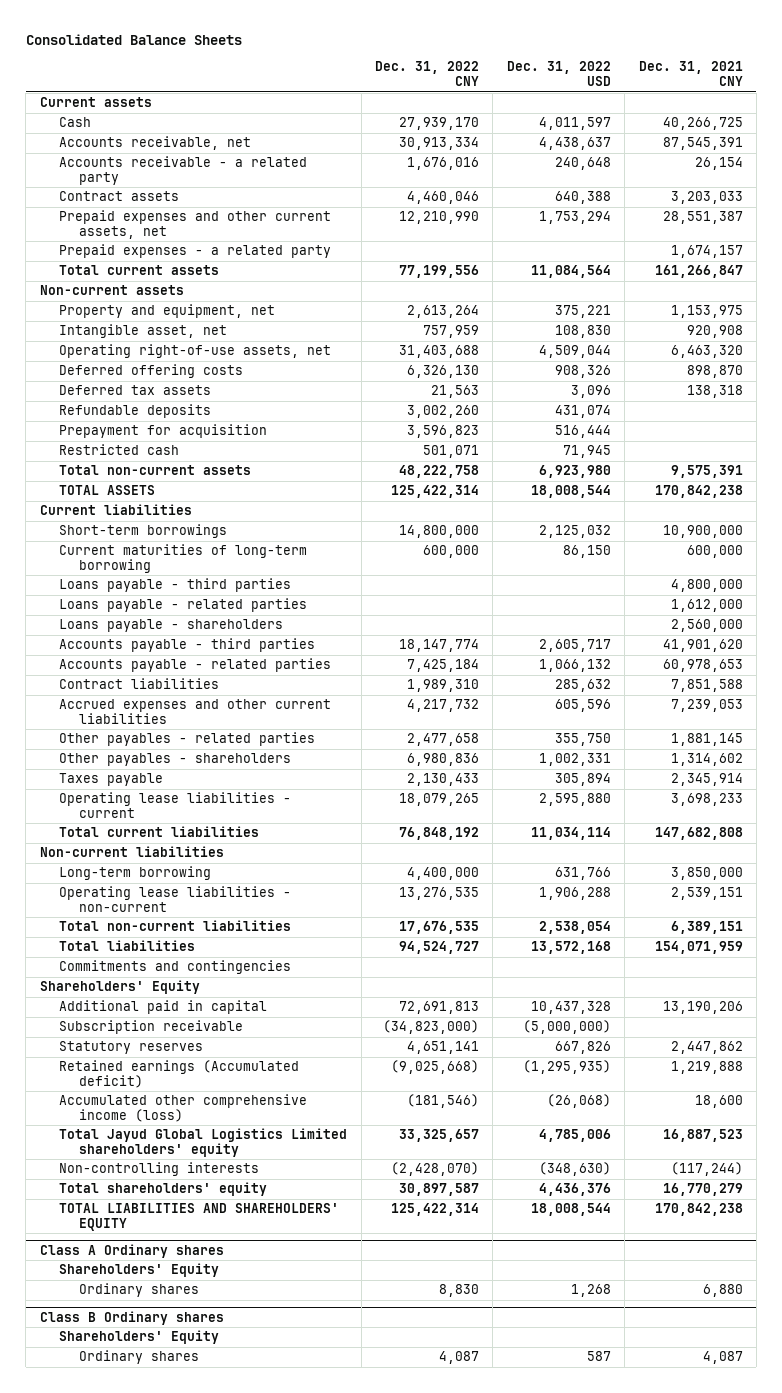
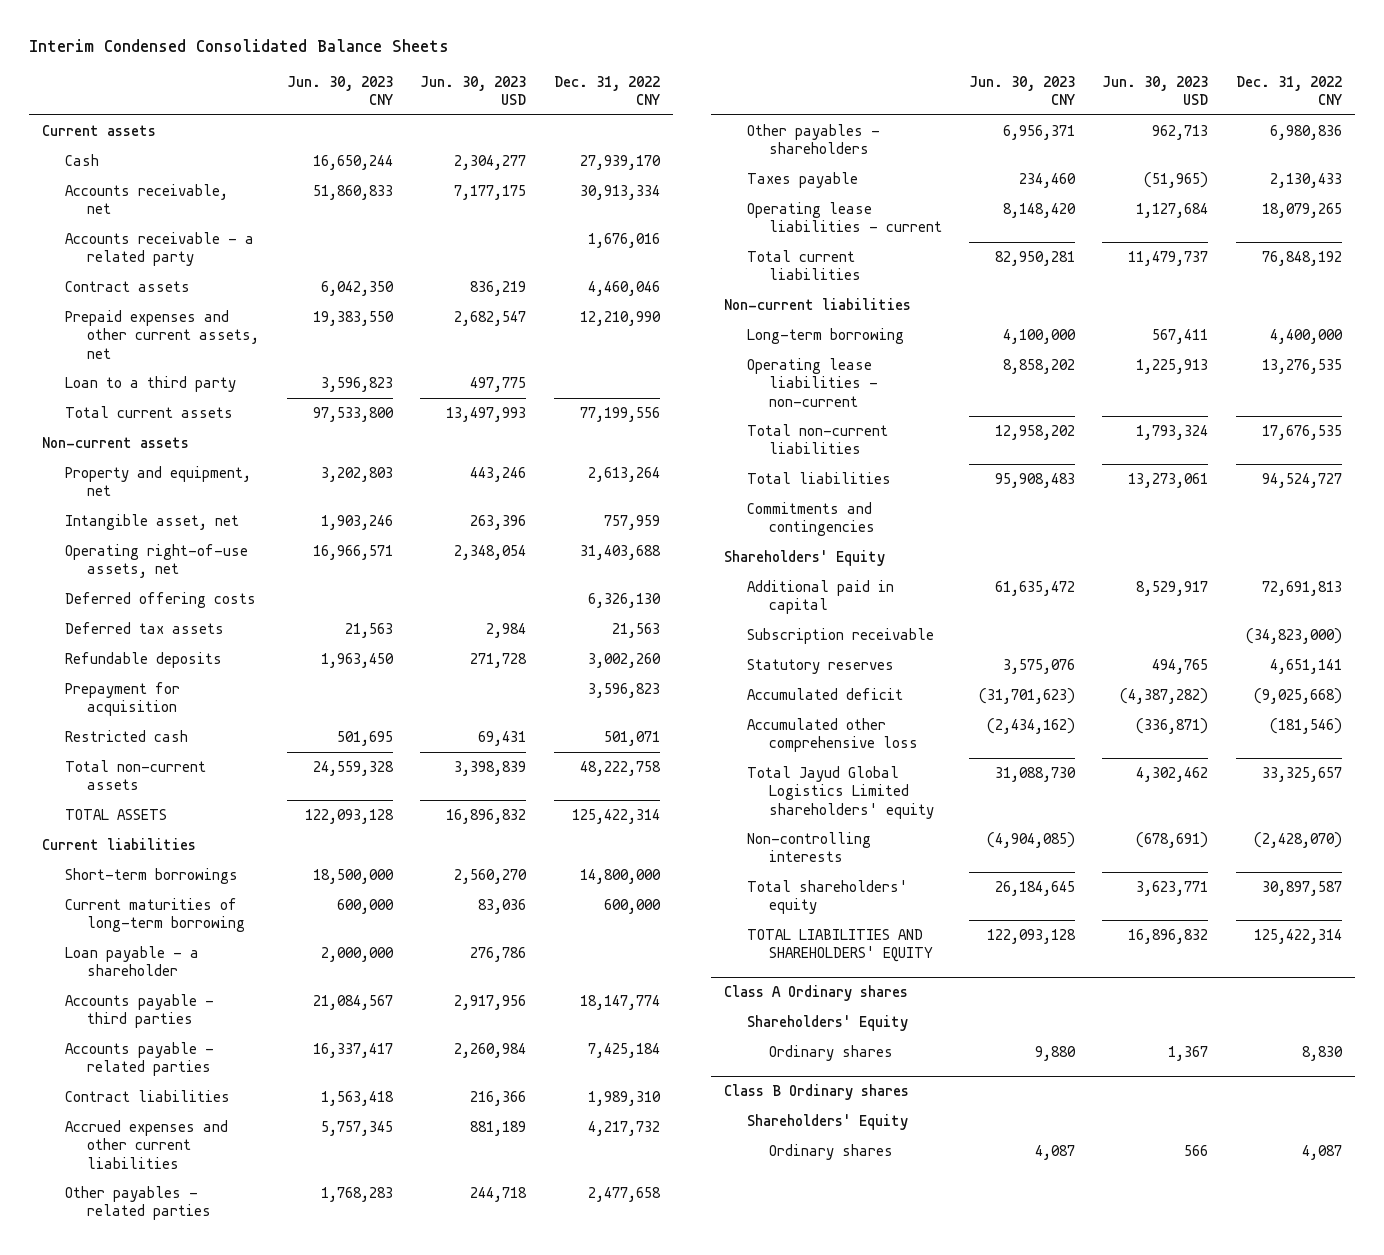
[25,33,242,45] Consolidated Balance Sheets -> [28,38,449,52] Interim Condensed Consolidated Balance Sheets
[506,61,611,87] Dec. 31, 2022 USD -> none
[638,61,743,87] Dec. 31, 2021 CNY -> none
none -> [287,75,394,106] Jun. 30, 2023 CNY
none -> [420,75,527,106] Jun. 30, 2023 USD
[59,244,332,259] Prepaid expenses - a related party -> none
none -> [64,375,236,392] Loan to a third party
[59,578,292,593] Loans payable - third parties -> none
[59,598,308,613] Loans payable - related parties -> none
[59,619,284,633] Loans payable - shareholders -> [64,945,199,977] Loan payable - a shareholder
[59,1060,300,1089] Retained earnings (Accumulated deficit) -> [746,687,903,700] Accumulated deficit
[59,1094,308,1123] Accumulated other comprehensive income (loss) -> [746,717,919,753] Accumulated other comprehensive loss

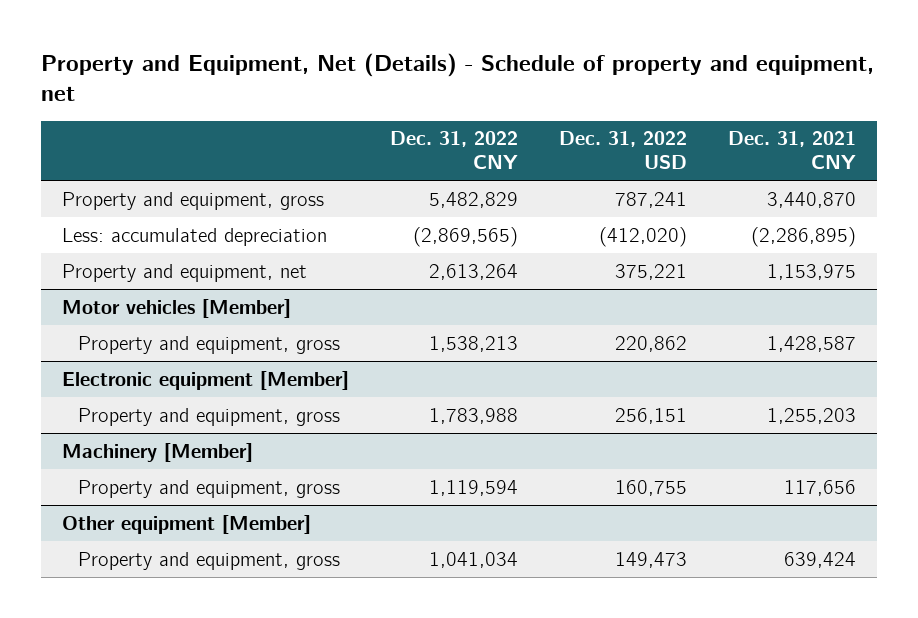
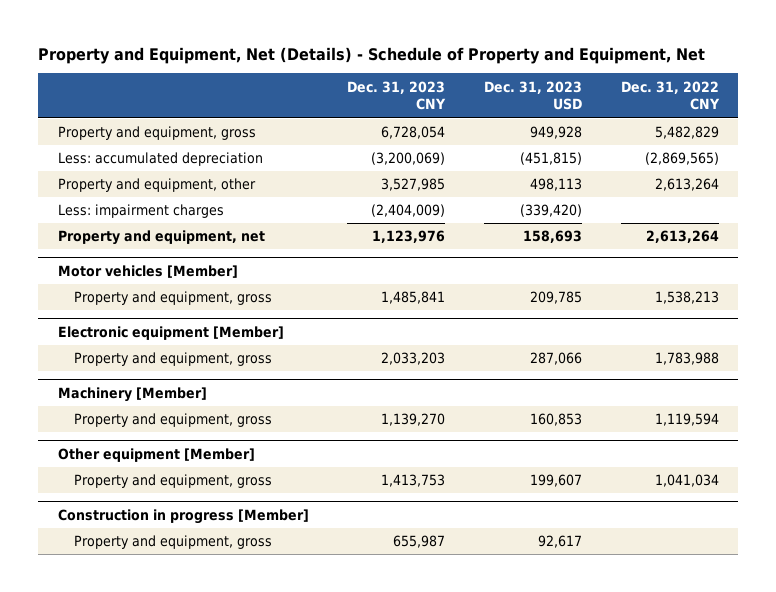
[40,53,874,102] Property and Equipment, Net (Details) - Schedule of property and equipment, net -> [38,46,706,64] Property and Equipment, Net (Details) - Schedule of Property and Equipment, Net
[559,131,688,170] Dec. 31, 2022 USD -> none
[728,131,857,170] Dec. 31, 2021 CNY -> none
none -> [347,80,447,111] Dec. 31, 2023 CNY
none -> [483,80,582,111] Dec. 31, 2023 USD
none -> [57,178,256,193] Property and equipment, other
none -> [57,204,224,219] Less: impairment charges
none -> [57,509,309,525] Construction in progress [Member]
none -> [74,535,273,550] Property and equipment, gross

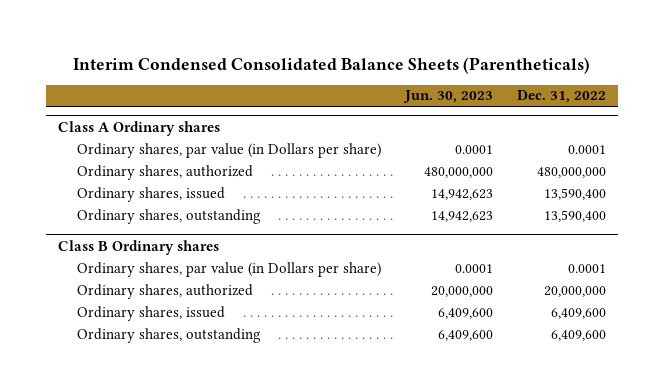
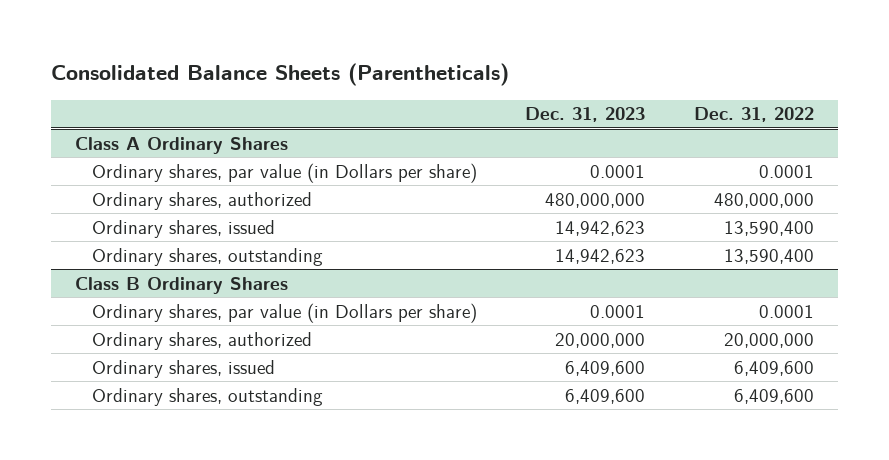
[72,56,590,74] Interim Condensed Consolidated Balance Sheets (Parentheticals) -> [50,63,509,87] Consolidated Balance Sheets (Parentheticals)
[403,90,494,104] Jun. 30, 2023 -> none
none -> [525,107,646,123] Dec. 31, 2023
[58,120,221,136] Class A Ordinary shares -> [75,136,289,154] Class A Ordinary Shares
[58,239,220,255] Class B Ordinary shares -> [75,276,289,294] Class B Ordinary Shares

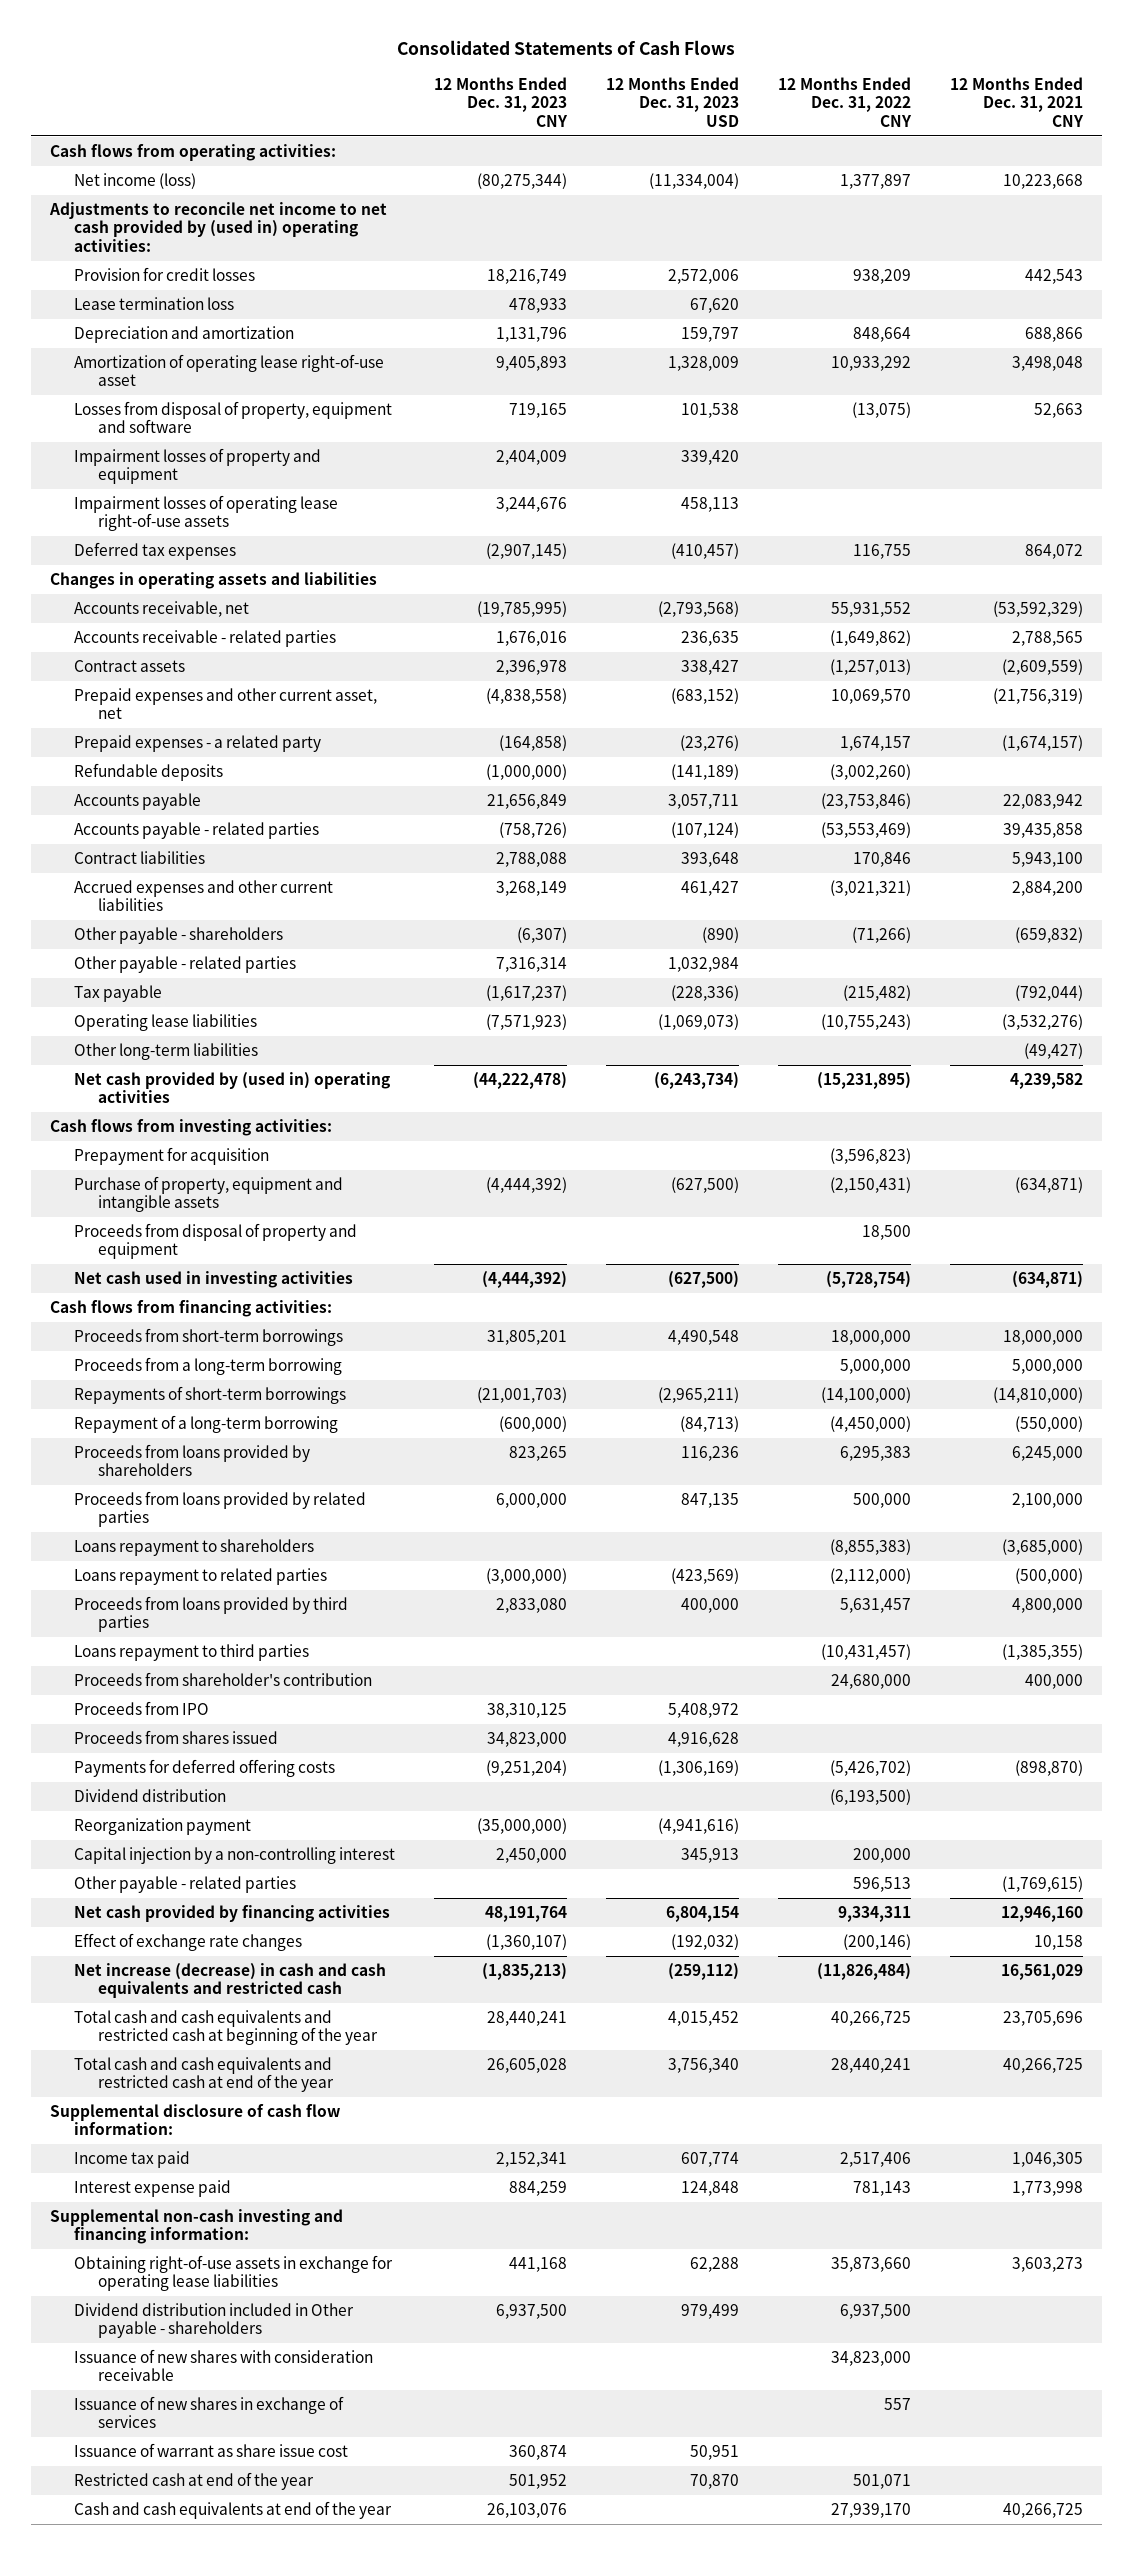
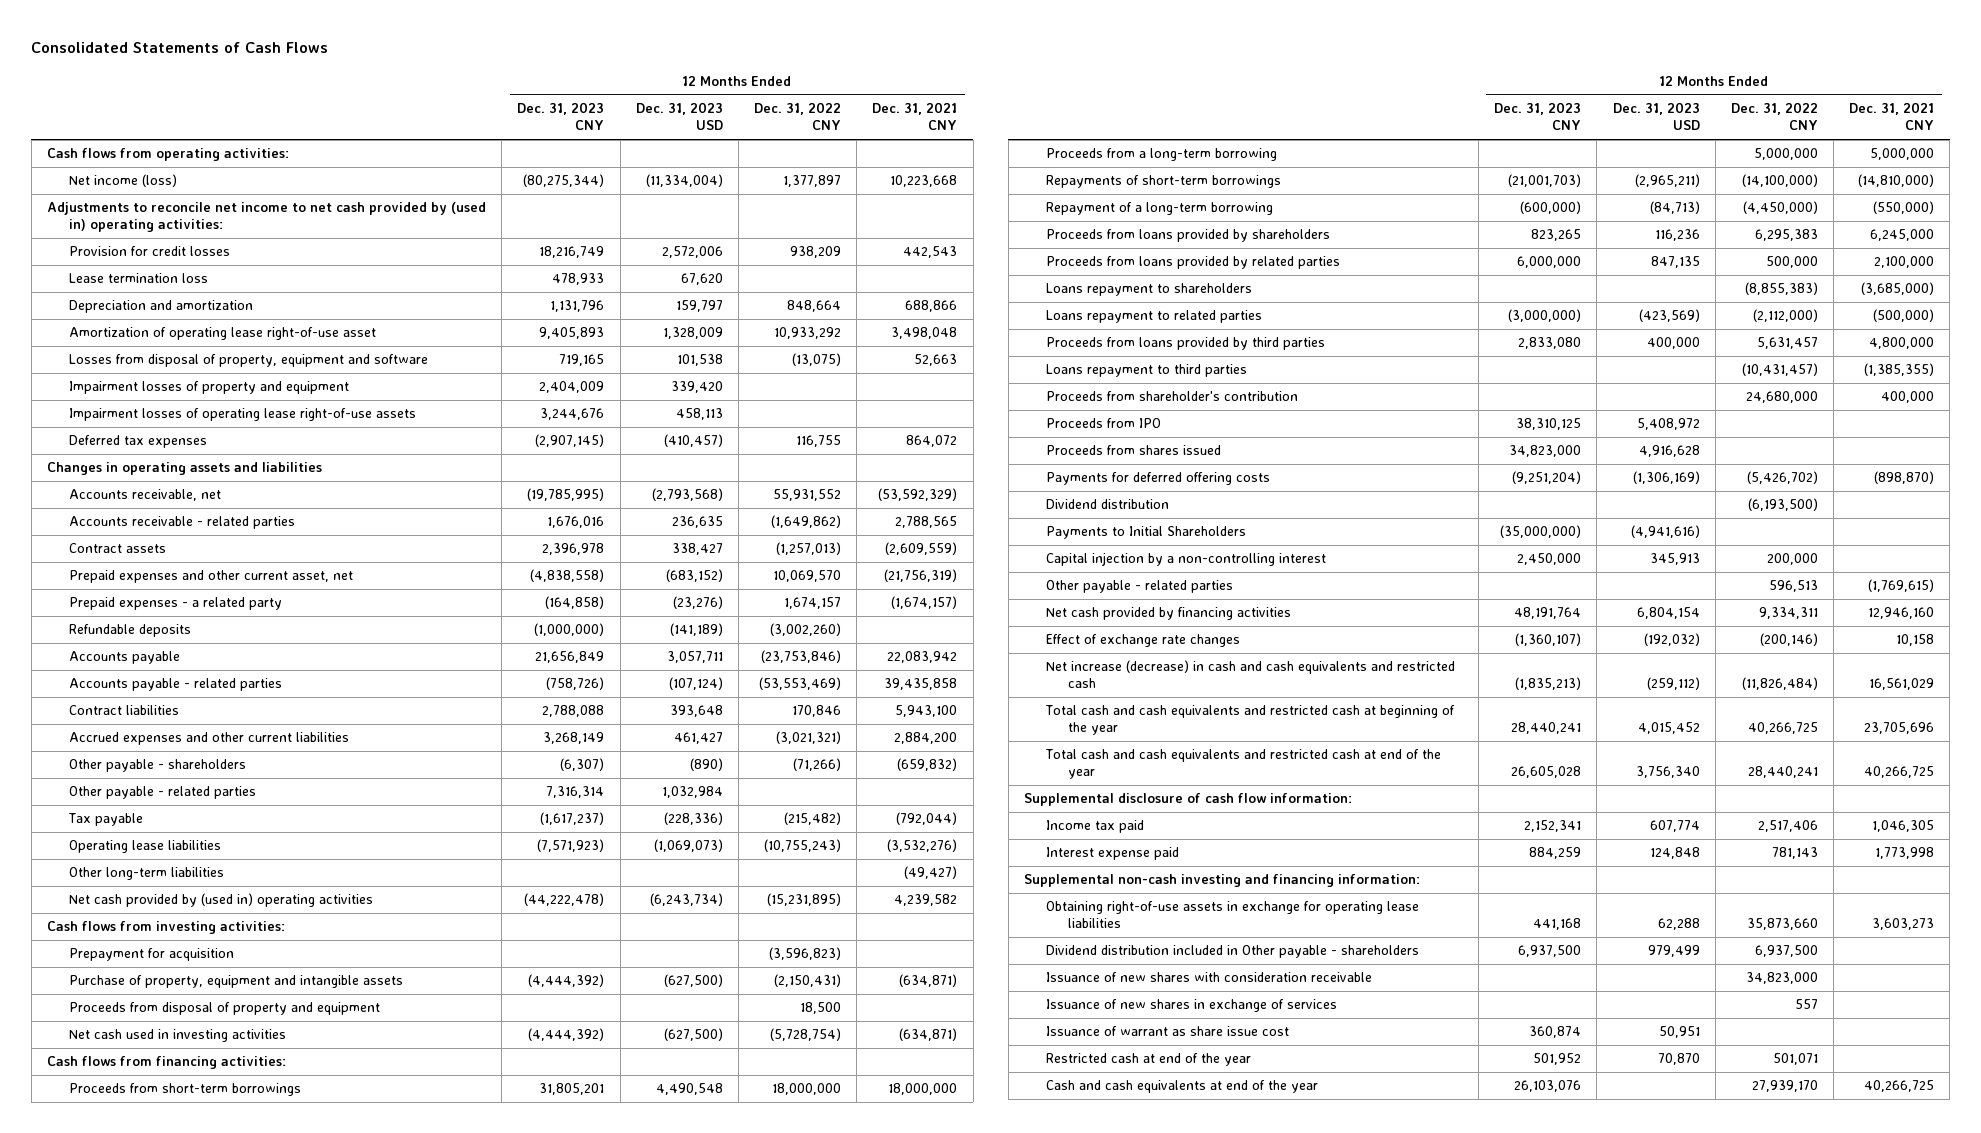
[74,1818,252,1836] Reorganization payment -> [1046,526,1247,540] Payments to Initial Shareholders

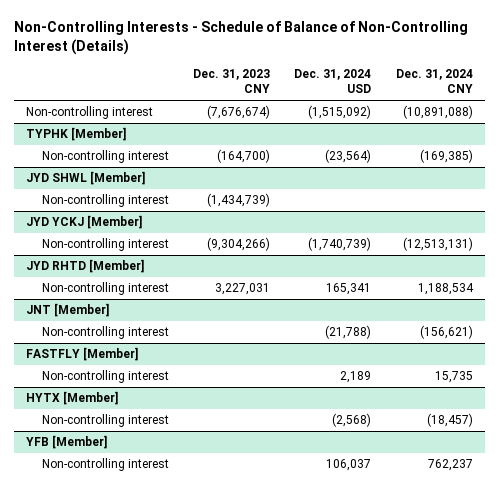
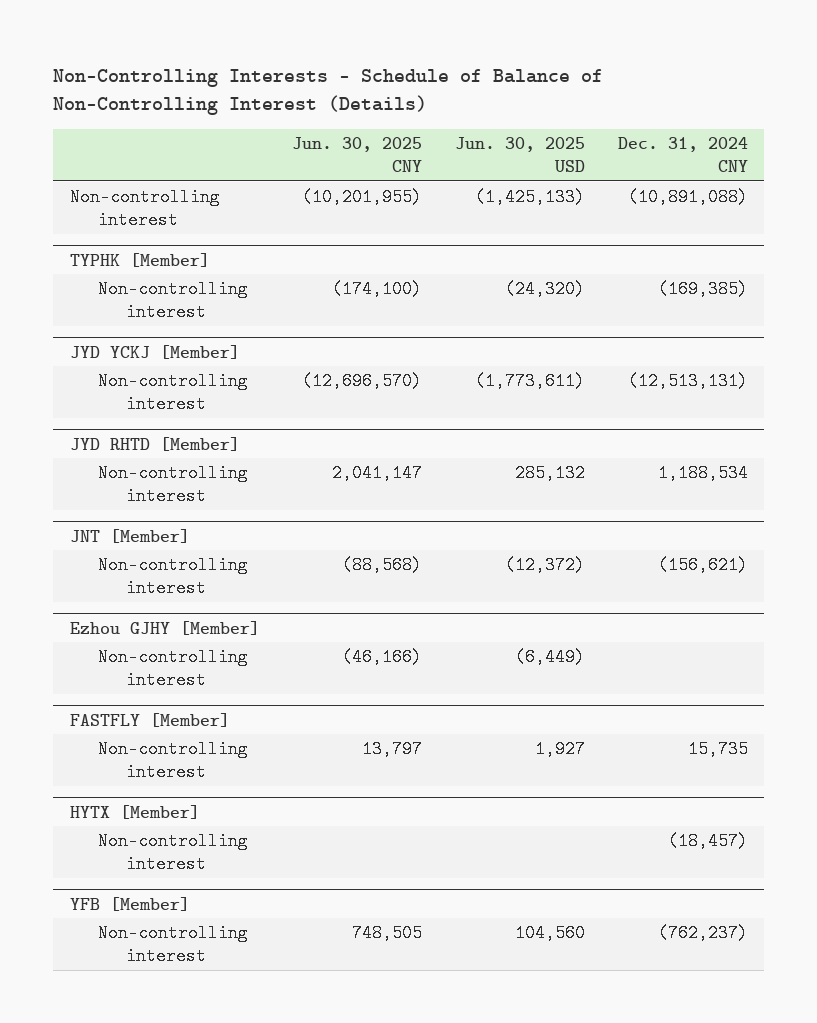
[193,69,271,94] Dec. 31, 2023 CNY -> none
[294,69,372,94] Dec. 31, 2024 USD -> none
none -> [292,136,423,172] Jun. 30, 2025 CNY
none -> [455,136,586,172] Jun. 30, 2025 USD
[25,171,145,186] JYD SHWL [Member] -> none
[41,194,169,208] Non-controlling interest -> none
none -> [69,620,260,635] Ezhou GJHY [Member]
none -> [97,647,248,690] Non-controlling interest
[427,459,473,472] 762,237 -> [657,923,748,942] (762,237)

